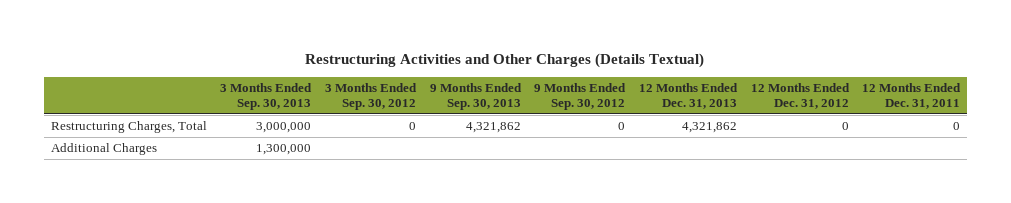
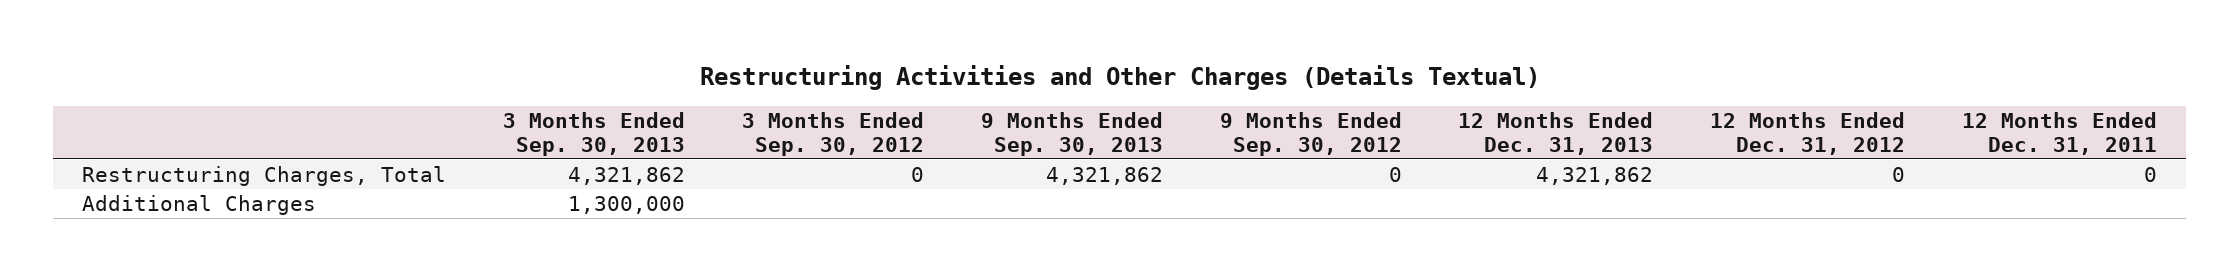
[256,122,312,134] 3,000,000 -> [567,167,685,186] 4,321,862

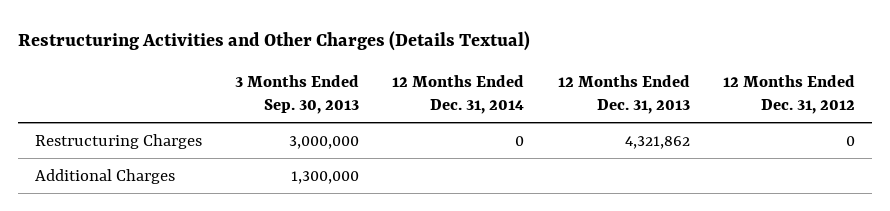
[741,111,924,156] 3 Months Ended Sep. 30, 2012 -> none
[980,111,1163,156] 9 Months Ended Sep. 30, 2013 -> none
[1219,111,1402,156] 9 Months Ended Sep. 30, 2012 -> none
[1962,111,2158,155] 12 Months Ended Dec. 31, 2011 -> none
none -> [392,75,525,115] 12 Months Ended Dec. 31, 2014
[81,166,446,187] Restructuring Charges, Total -> [34,133,202,149] Restructuring Charges
[567,167,685,186] 4,321,862 -> [289,135,360,149] 3,000,000

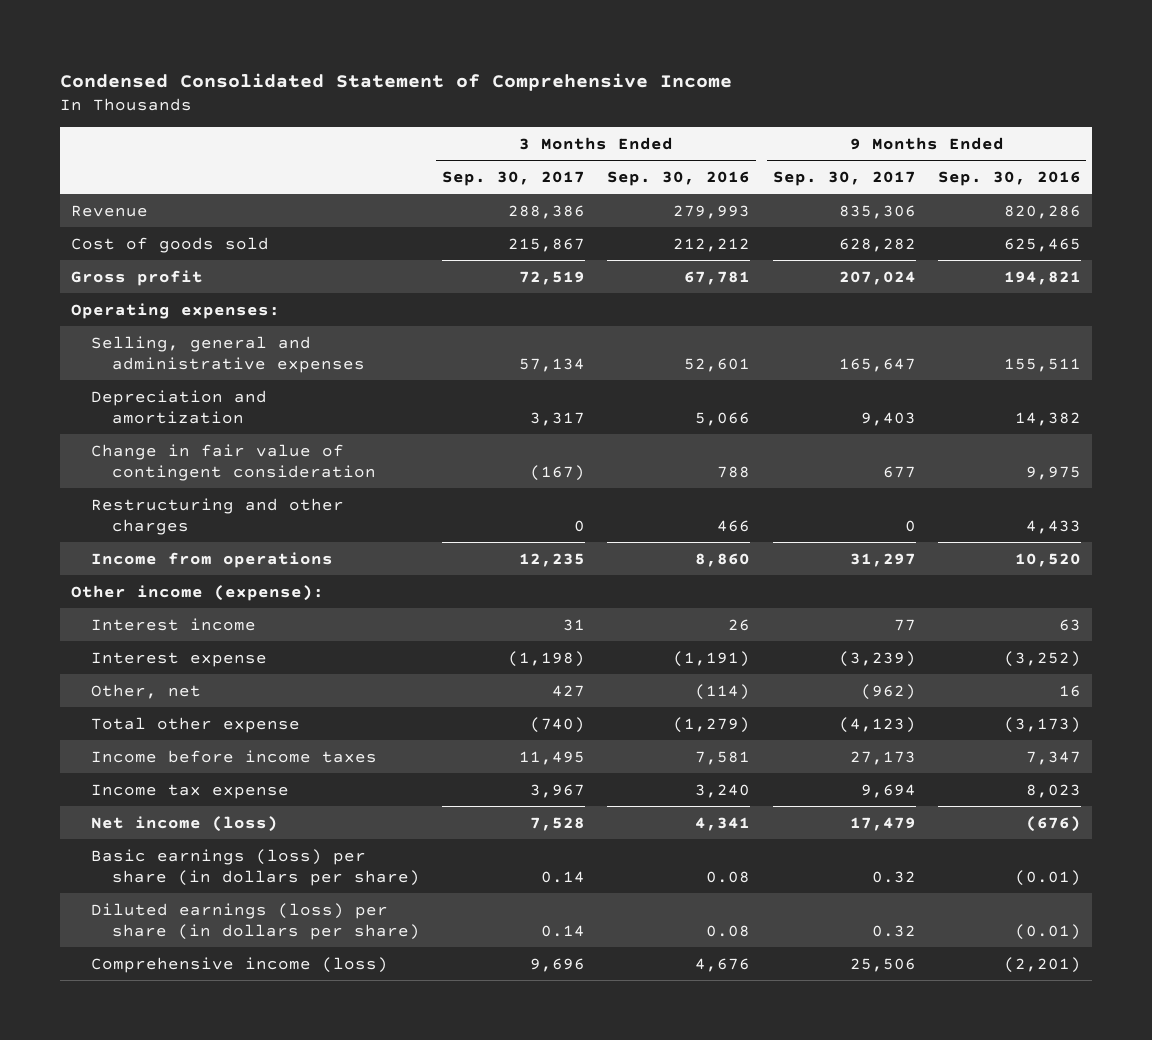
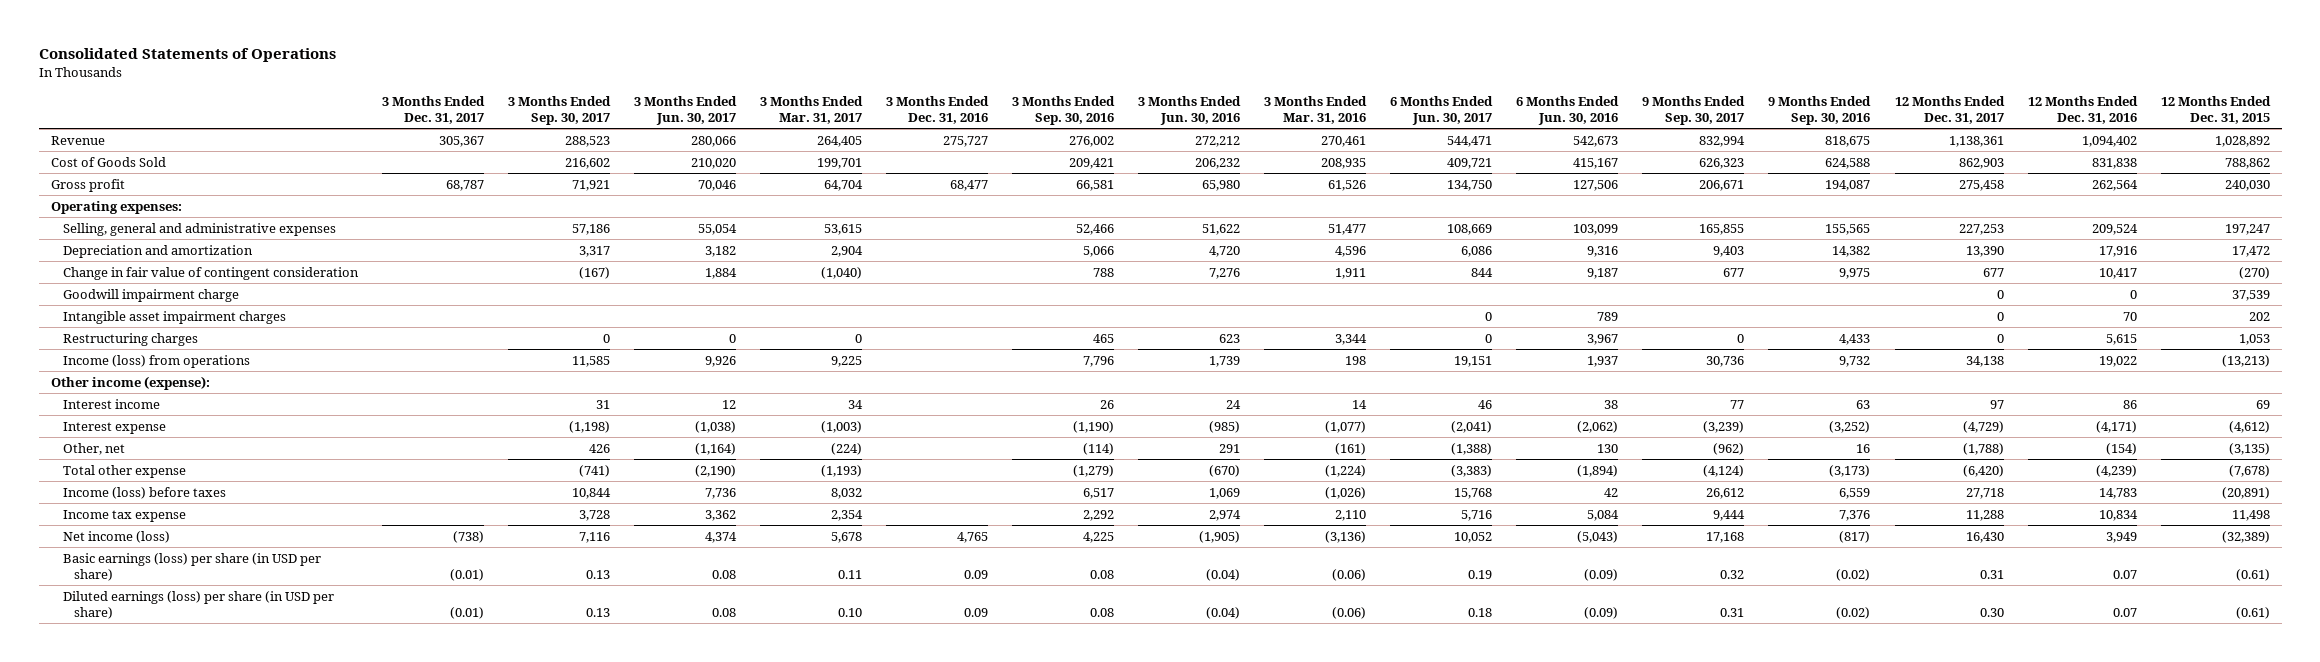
[59,72,732,91] Condensed Consolidated Statement of Comprehensive Income -> [38,48,336,63] Consolidated Statements of Operations
none -> [381,95,485,125] 3 Months Ended Dec. 31, 2017
none -> [633,95,737,126] 3 Months Ended Jun. 30, 2017
none -> [759,95,863,125] 3 Months Ended Mar. 31, 2017
none -> [885,95,989,125] 3 Months Ended Dec. 31, 2016
none -> [1138,95,1242,126] 3 Months Ended Jun. 30, 2016
none -> [1264,95,1368,125] 3 Months Ended Mar. 31, 2016
none -> [1390,95,1494,126] 6 Months Ended Jun. 30, 2017
none -> [1516,95,1620,126] 6 Months Ended Jun. 30, 2016
none -> [1894,95,2005,125] 12 Months Ended Dec. 31, 2017
none -> [2027,95,2138,125] 12 Months Ended Dec. 31, 2016
none -> [2160,95,2271,125] 12 Months Ended Dec. 31, 2015
[508,204,586,219] 288,386 -> [564,135,610,147] 288,523
[673,204,751,219] 279,993 -> [1069,135,1115,147] 276,002
[838,204,916,219] 835,306 -> [1699,135,1746,147] 832,994
[1003,204,1081,219] 820,286 -> [1825,135,1871,147] 818,675
[70,236,269,253] Cost of goods sold -> [50,156,166,167] Cost of Goods Sold
[508,237,586,252] 215,867 -> [564,157,610,169] 216,602
[673,237,751,252] 212,212 -> [1069,157,1115,169] 209,421
[838,237,916,252] 628,282 -> [1699,157,1745,169] 626,323
[1003,237,1081,252] 625,465 -> [1825,157,1871,169] 624,588
[519,270,586,285] 72,519 -> [571,179,610,191] 71,921
[684,270,751,285] 67,781 -> [1076,179,1115,191] 66,581
[838,270,916,285] 207,024 -> [1699,179,1745,191] 206,671
[1003,270,1081,285] 194,821 -> [1825,179,1871,191] 194,087
[519,357,586,372] 57,134 -> [571,223,610,235] 57,186
[684,357,751,372] 52,601 -> [1076,223,1115,235] 52,466
[838,357,916,372] 165,647 -> [1699,223,1745,235] 165,855
[1003,357,1081,372] 155,511 -> [1825,223,1871,235] 155,565
none -> [62,288,239,302] Goodwill impairment charge
none -> [62,310,286,324] Intangible asset impairment charges
[91,497,345,535] Restructuring and other charges -> [62,332,198,346] Restructuring charges
[717,519,751,532] 466 -> [1093,333,1115,343] 465
[91,551,334,568] Income from operations -> [62,354,250,368] Income (loss) from operations
[519,552,586,567] 12,235 -> [571,355,610,367] 11,585
[695,552,751,567] 8,860 -> [1083,355,1115,367] 7,796
[849,552,916,567] 31,297 -> [1706,355,1745,367] 30,736
[1014,552,1081,567] 10,520 -> [1839,355,1871,367] 9,732
[91,956,389,973] Comprehensive income (loss) -> none
[673,650,751,667] (1,191) -> [1073,420,1115,433] (1,190)
[552,684,586,697] 427 -> [588,443,610,453] 426
[530,716,586,733] (740) -> [578,464,610,477] (741)
[838,716,916,733] (4,123) -> [1703,464,1745,477] (4,124)
[91,749,378,763] Income before income taxes -> [62,486,226,499] Income (loss) before taxes
[519,750,586,765] 11,495 -> [571,487,611,499] 10,844
[695,750,751,765] 7,581 -> [1083,487,1115,499] 6,517
[849,750,916,765] 27,173 -> [1706,487,1745,499] 26,612
[1025,750,1081,765] 7,347 -> [1839,487,1871,499] 6,559
[530,783,586,798] 3,967 -> [578,509,610,521] 3,728
[695,783,751,798] 3,240 -> [1083,509,1115,521] 2,292
[860,783,916,798] 9,694 -> [1713,509,1746,521] 9,444
[1025,783,1081,798] 8,023 -> [1839,509,1871,521] 7,376
[530,816,586,831] 7,528 -> [578,531,610,543] 7,116
[695,816,751,831] 4,341 -> [1083,531,1115,543] 4,225
[849,816,916,831] 17,479 -> [1706,531,1745,543] 17,168
[1025,815,1081,832] (676) -> [1839,530,1871,543] (817)
[91,848,420,886] Basic earnings (loss) per share (in dollars per share) -> [62,552,321,581] Basic earnings (loss) per share (in USD per share)
[541,870,586,883] 0.14 -> [585,569,610,579] 0.13
[1014,869,1081,886] (0.01) -> [1836,568,1871,581] (0.02)
[91,902,420,940] Diluted earnings (loss) per share (in dollars per share) -> [62,590,334,619] Diluted earnings (loss) per share (in USD per share)
[541,924,586,937] 0.14 -> [585,607,610,617] 0.13
[871,924,916,937] 0.32 -> [1720,607,1745,617] 0.31
[1014,923,1081,940] (0.01) -> [1836,606,1871,619] (0.02)

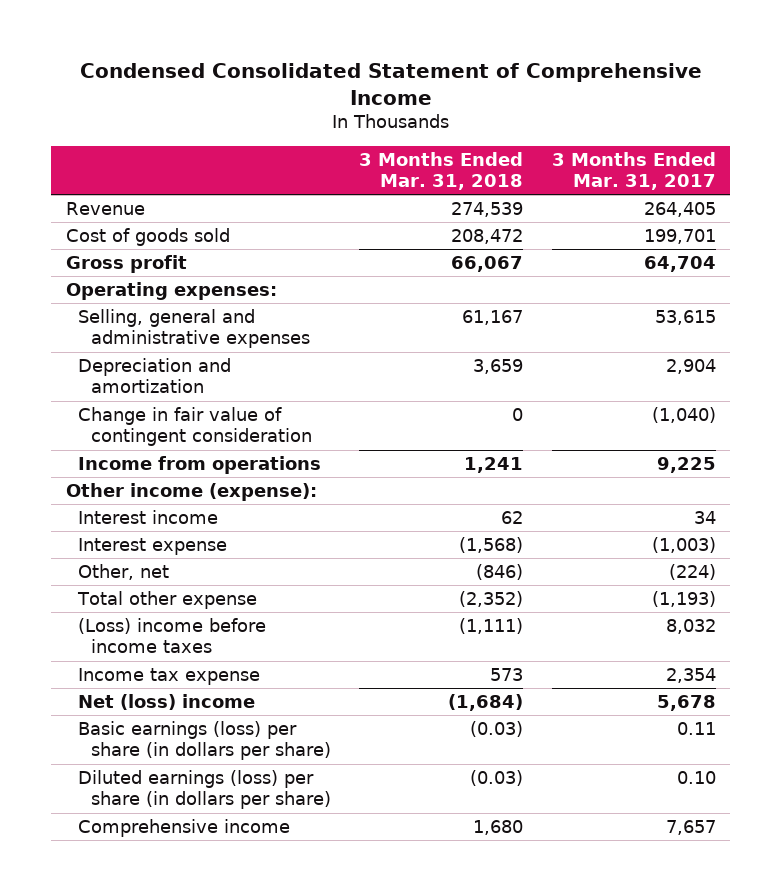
[38,48,336,63] Consolidated Statements of Operations -> [79,63,702,106] Condensed Consolidated Statement of Comprehensive Income
[381,95,485,125] 3 Months Ended Dec. 31, 2017 -> none
[507,95,611,126] 3 Months Ended Sep. 30, 2017 -> none
[633,95,737,126] 3 Months Ended Jun. 30, 2017 -> none
[885,95,989,125] 3 Months Ended Dec. 31, 2016 -> none
[1012,95,1116,126] 3 Months Ended Sep. 30, 2016 -> none
[1138,95,1242,126] 3 Months Ended Jun. 30, 2016 -> none
[1264,95,1368,125] 3 Months Ended Mar. 31, 2016 -> none
[1390,95,1494,126] 6 Months Ended Jun. 30, 2017 -> none
[1516,95,1620,126] 6 Months Ended Jun. 30, 2016 -> none
[1642,95,1746,126] 9 Months Ended Sep. 30, 2017 -> none
[1768,95,1872,126] 9 Months Ended Sep. 30, 2016 -> none
[1894,95,2005,125] 12 Months Ended Dec. 31, 2017 -> none
[2027,95,2138,125] 12 Months Ended Dec. 31, 2016 -> none
[2160,95,2271,125] 12 Months Ended Dec. 31, 2015 -> none
none -> [359,151,524,191] 3 Months Ended Mar. 31, 2018
[50,156,166,167] Cost of Goods Sold -> [65,227,230,246] Cost of goods sold
[62,288,239,302] Goodwill impairment charge -> none
[62,310,286,324] Intangible asset impairment charges -> none
[62,332,198,346] Restructuring charges -> none
[62,354,250,368] Income (loss) from operations -> [78,455,322,474] Income from operations
[62,486,226,499] Income (loss) before taxes -> [78,617,267,654] (Loss) income before income taxes
[62,530,170,543] Net income (loss) -> [78,693,256,710] Net (loss) income
[62,552,321,581] Basic earnings (loss) per share (in USD per share) -> [78,720,332,761] Basic earnings (loss) per share (in dollars per share)
[62,590,334,619] Diluted earnings (loss) per share (in USD per share) -> [78,769,332,810] Diluted earnings (loss) per share (in dollars per share)
none -> [78,818,291,837] Comprehensive income

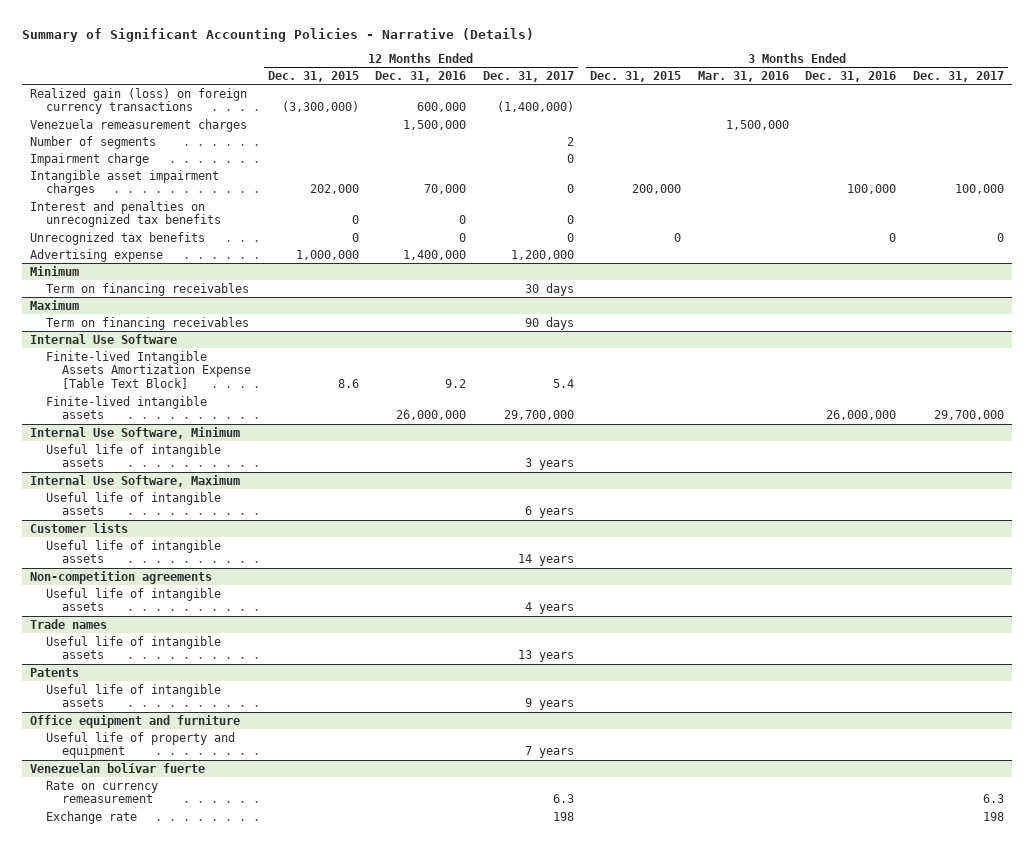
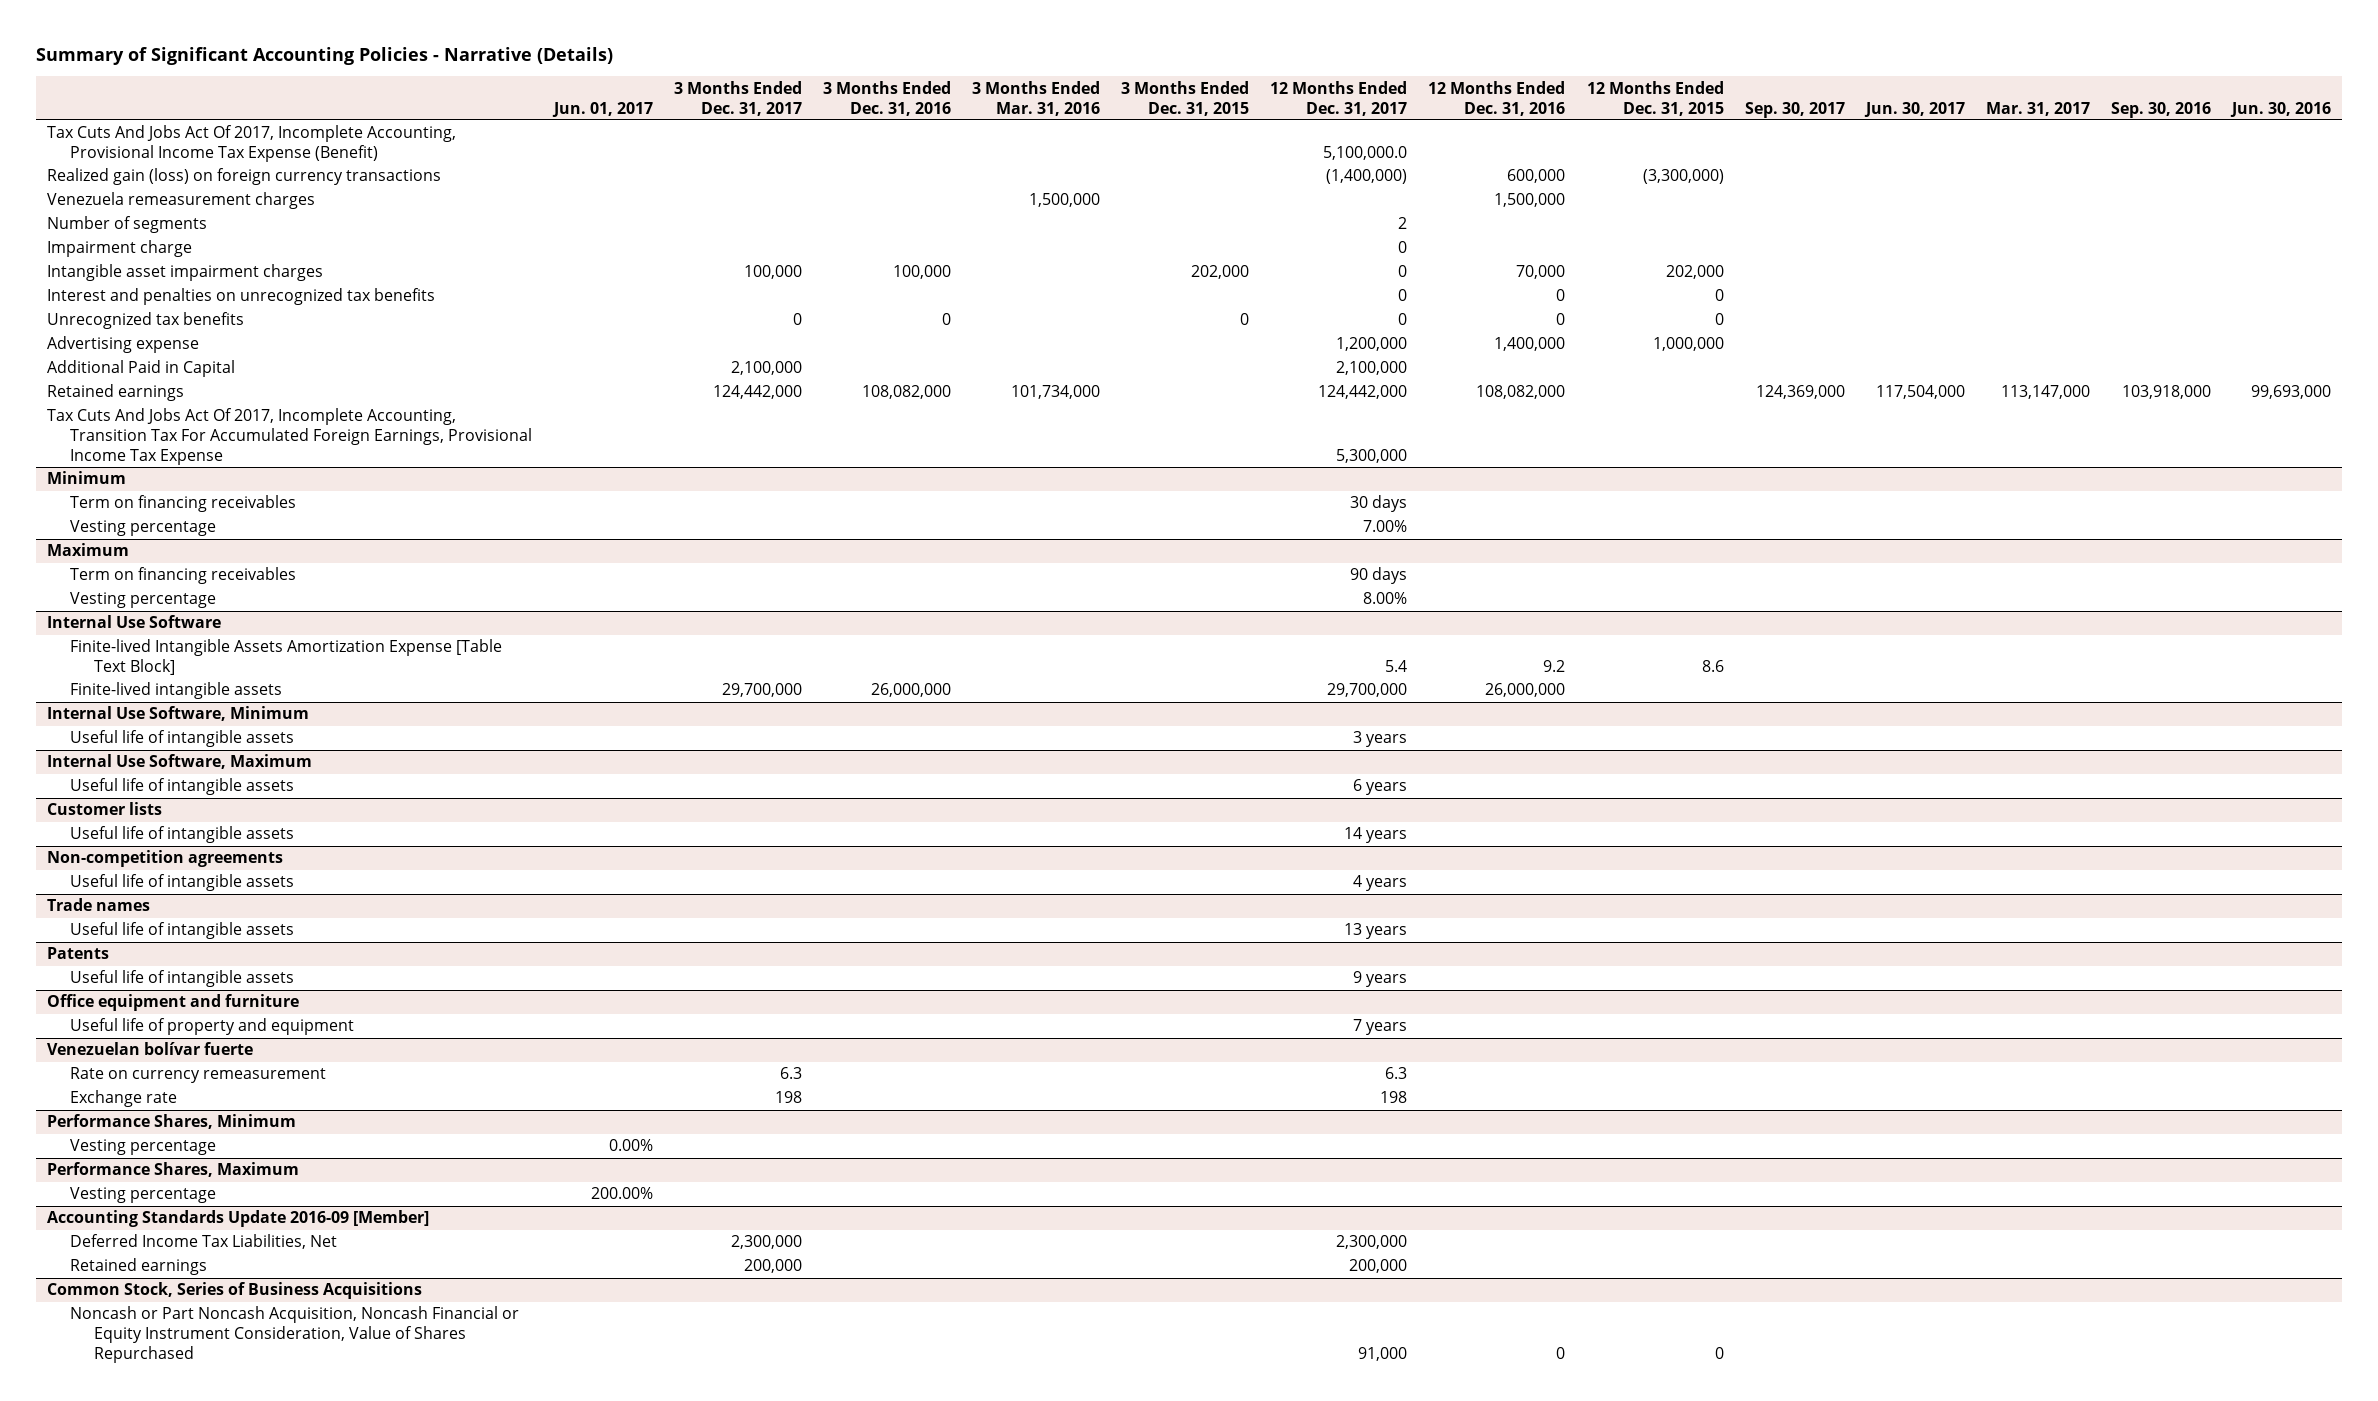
none -> [551,101,653,117] Jun. 01, 2017
none -> [1744,101,1845,118] Sep. 30, 2017
none -> [1863,101,1965,117] Jun. 30, 2017
none -> [1986,101,2091,116] Mar. 31, 2017
none -> [2111,101,2212,118] Sep. 30, 2016
none -> [2230,101,2332,117] Jun. 30, 2016
none -> [46,125,456,163] Tax Cuts And Jobs Act Of 2017, Incomplete Accounting, Provisional Income Tax Expense (Benefit)
[632,184,682,195] 200,000 -> [1191,265,1250,280] 202,000
none -> [46,360,235,378] Additional Paid in Capital
none -> [46,384,184,402] Retained earnings
none -> [46,408,533,465] Tax Cuts And Jobs Act Of 2017, Incomplete Accounting, Transition Tax For Accumulated Foreign Earnings, Provisional Income Tax Expense
none -> [70,520,217,537] Vesting percentage
none -> [70,592,217,609] Vesting percentage
none -> [46,1114,296,1130] Performance Shares, Minimum
none -> [70,1139,217,1156] Vesting percentage
none -> [46,1162,299,1178] Performance Shares, Maximum
none -> [70,1187,217,1204] Vesting percentage
none -> [46,1210,429,1228] Accounting Standards Update 2016-09 [Member]
none -> [70,1234,338,1250] Deferred Income Tax Liabilities, Net
none -> [70,1258,208,1276] Retained earnings
none -> [46,1282,422,1300] Common Stock, Series of Business Acquisitions
none -> [70,1306,520,1363] Noncash or Part Noncash Acquisition, Noncash Financial or Equity Instrument Consideration, Value of Shares Repurchased

